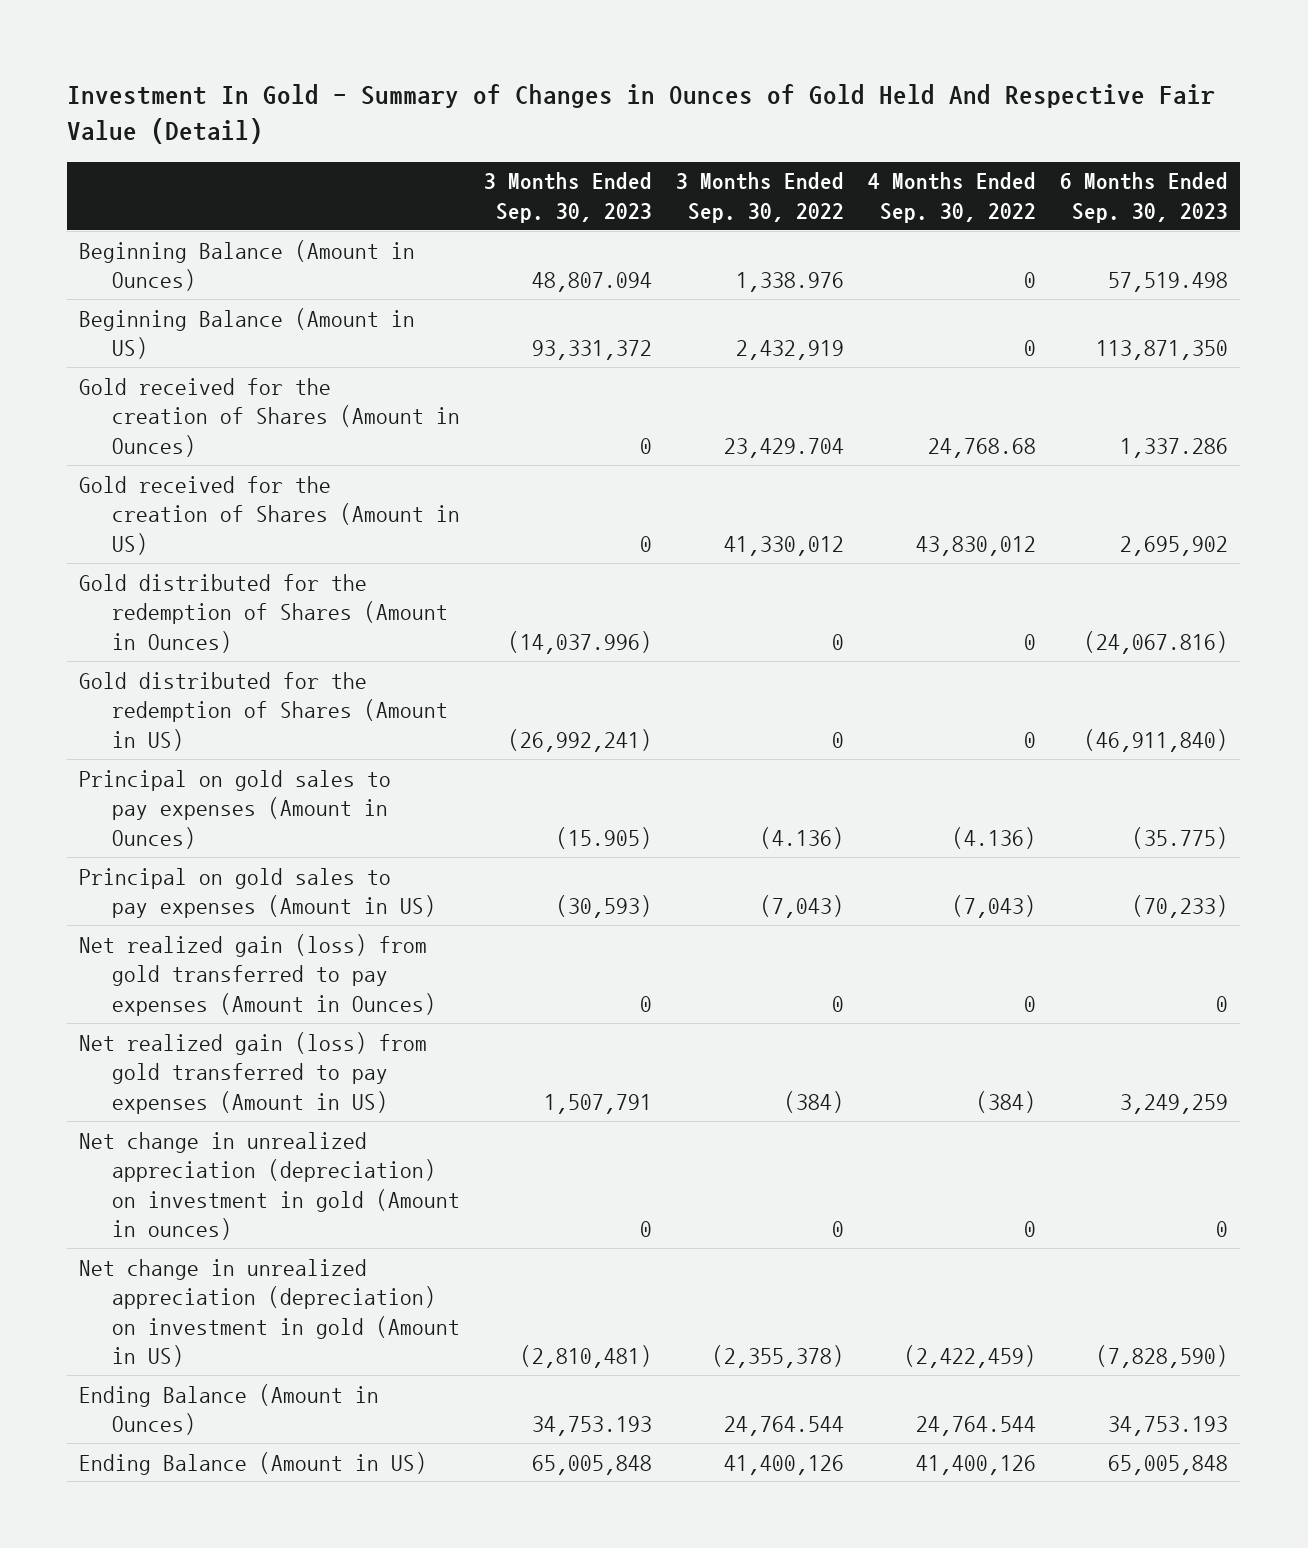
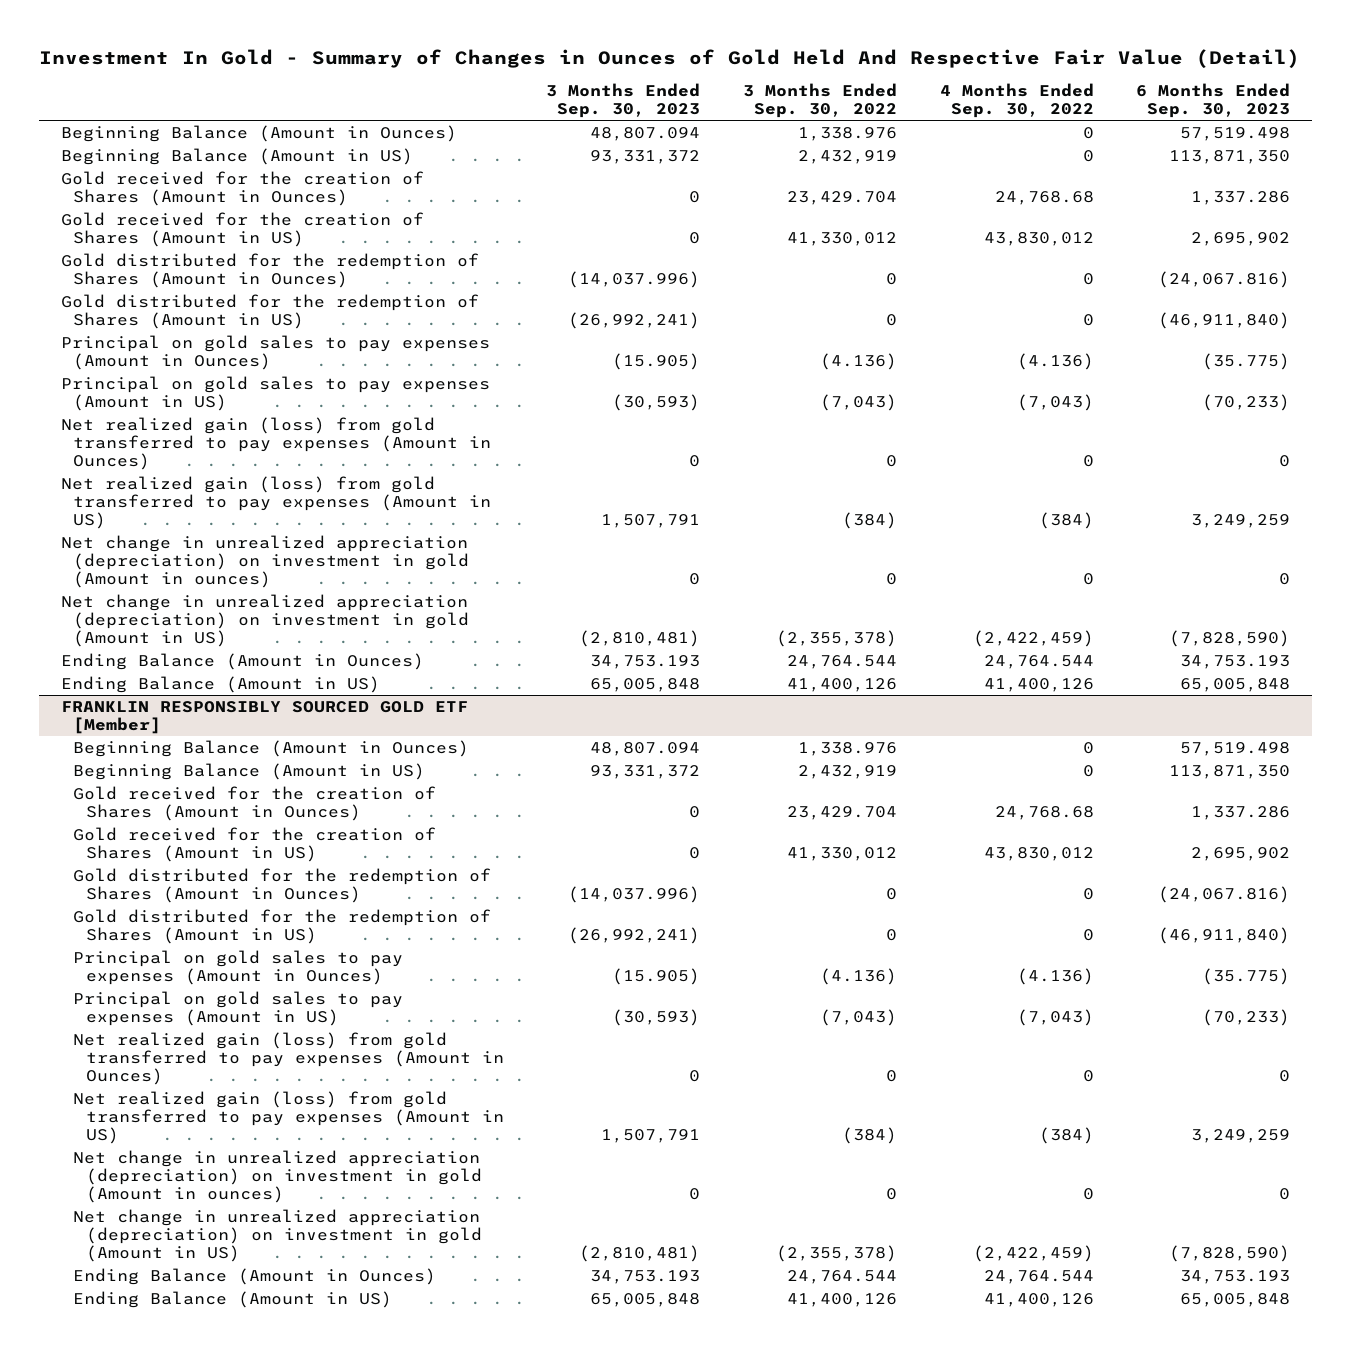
none -> [60,700,468,735] FRANKLIN RESPONSIBLY SOURCED GOLD ETF [Member]
none -> [73,739,470,757] Beginning Balance (Amount in Ounces)
none -> [73,762,426,780] Beginning Balance (Amount in US)
none -> [73,785,437,822] Gold received for the creation of Shares (Amount in Ounces)
none -> [73,826,437,863] Gold received for the creation of Shares (Amount in US)
none -> [73,867,492,904] Gold distributed for the redemption of Shares (Amount in Ounces)
none -> [73,908,492,945] Gold distributed for the redemption of Shares (Amount in US)
none -> [73,949,404,986] Principal on gold sales to pay expenses (Amount in Ounces)
none -> [73,990,404,1027] Principal on gold sales to pay expenses (Amount in US)
none -> [73,1031,504,1086] Net realized gain (loss) from gold transferred to pay expenses (Amount in Ounces)
none -> [73,1090,504,1145] Net realized gain (loss) from gold transferred to pay expenses (Amount in US)
none -> [73,1149,482,1204] Net change in unrealized appreciation (depreciation) on investment in gold (Amount in ounces)
none -> [73,1208,482,1263] Net change in unrealized appreciation (depreciation) on investment in gold (Amount in US)
none -> [73,1267,437,1285] Ending Balance (Amount in Ounces)
none -> [73,1290,393,1308] Ending Balance (Amount in US)

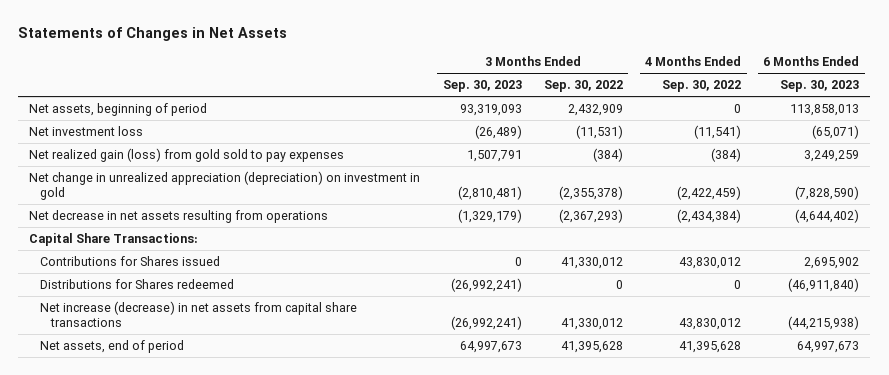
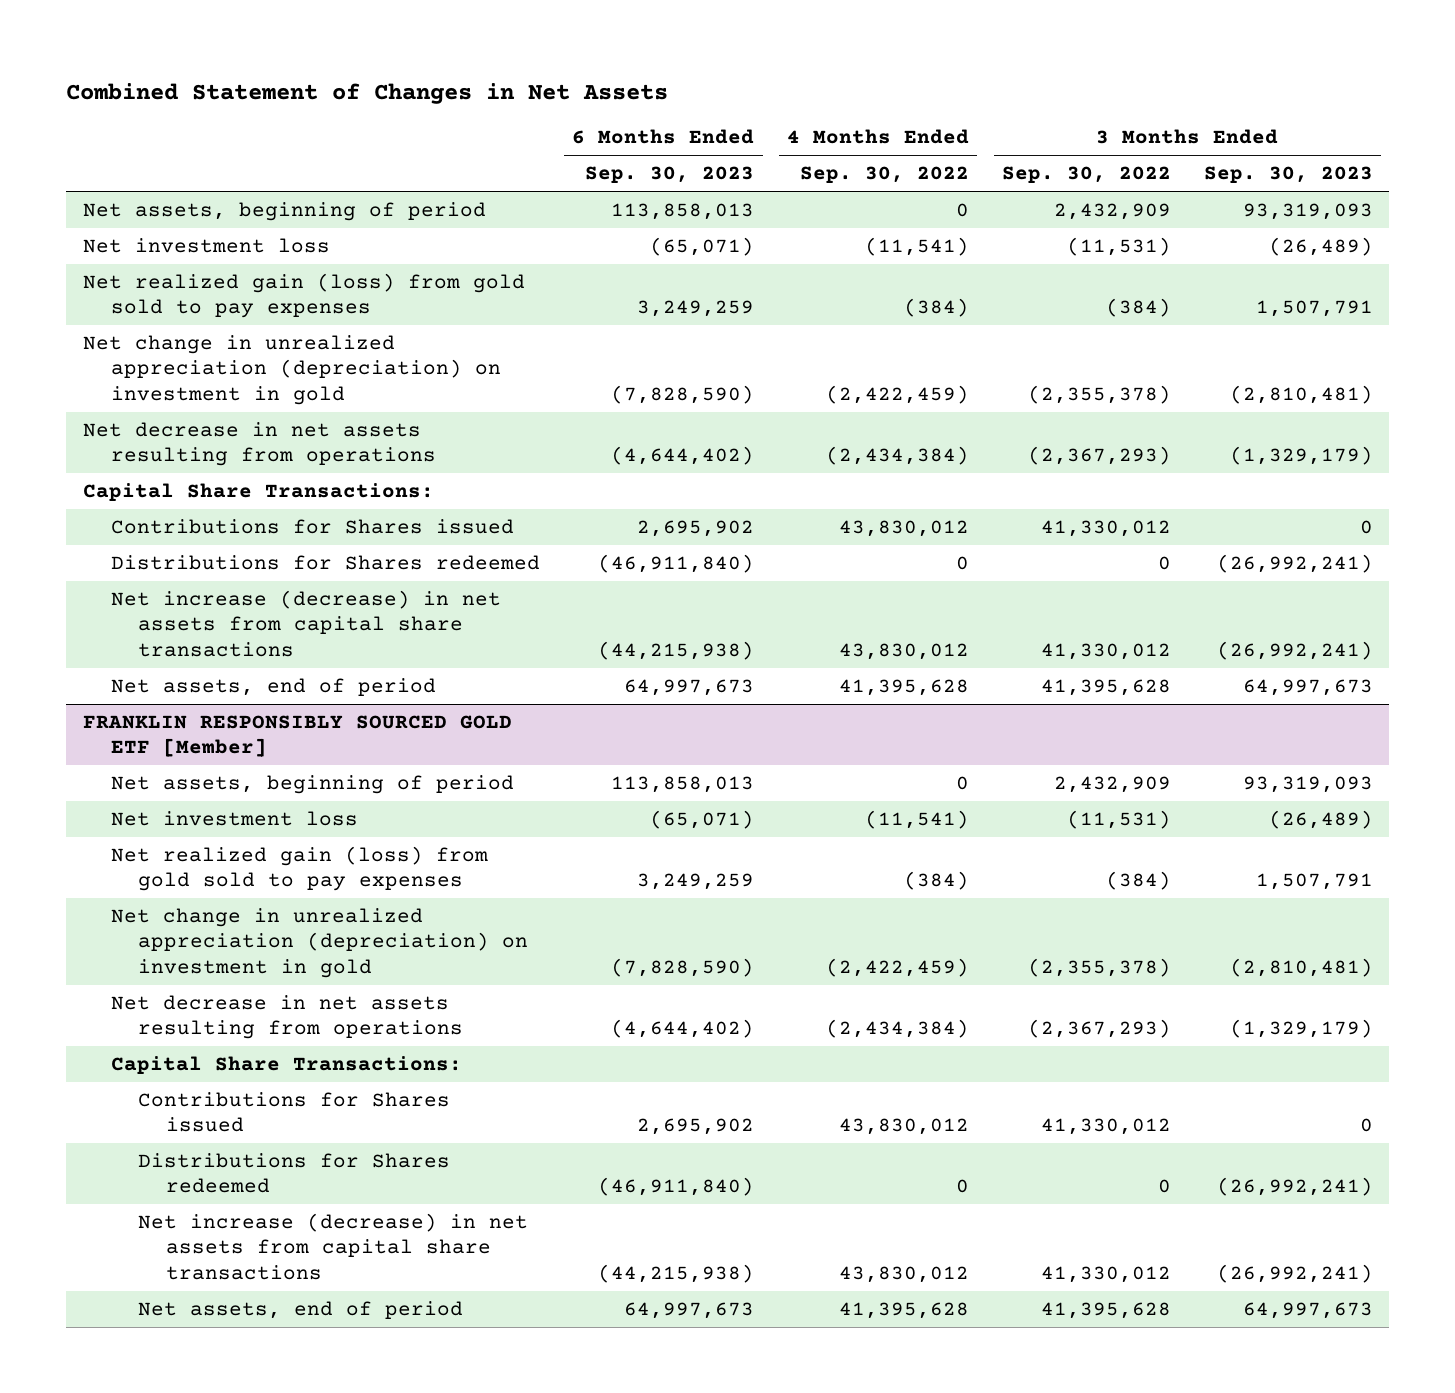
[18,26,288,41] Statements of Changes in Net Assets -> [66,82,669,104] Combined Statement of Changes in Net Assets
none -> [82,714,512,758] FRANKLIN RESPONSIBLY SOURCED GOLD ETF [Member]
none -> [110,774,514,794] Net assets, beginning of period
none -> [110,810,358,826] Net investment loss
none -> [110,845,488,892] Net realized gain (loss) from gold sold to pay expenses
none -> [110,907,529,978] Net change in unrealized appreciation (depreciation) on investment in gold
none -> [110,994,464,1040] Net decrease in net assets resulting from operations
none -> [110,1055,462,1074] Capital Share Transactions:
none -> [138,1091,451,1133] Contributions for Shares issued
none -> [138,1152,451,1194] Distributions for Shares redeemed
none -> [138,1212,529,1280] Net increase (decrease) in net assets from capital share transactions
none -> [138,1300,464,1319] Net assets, end of period

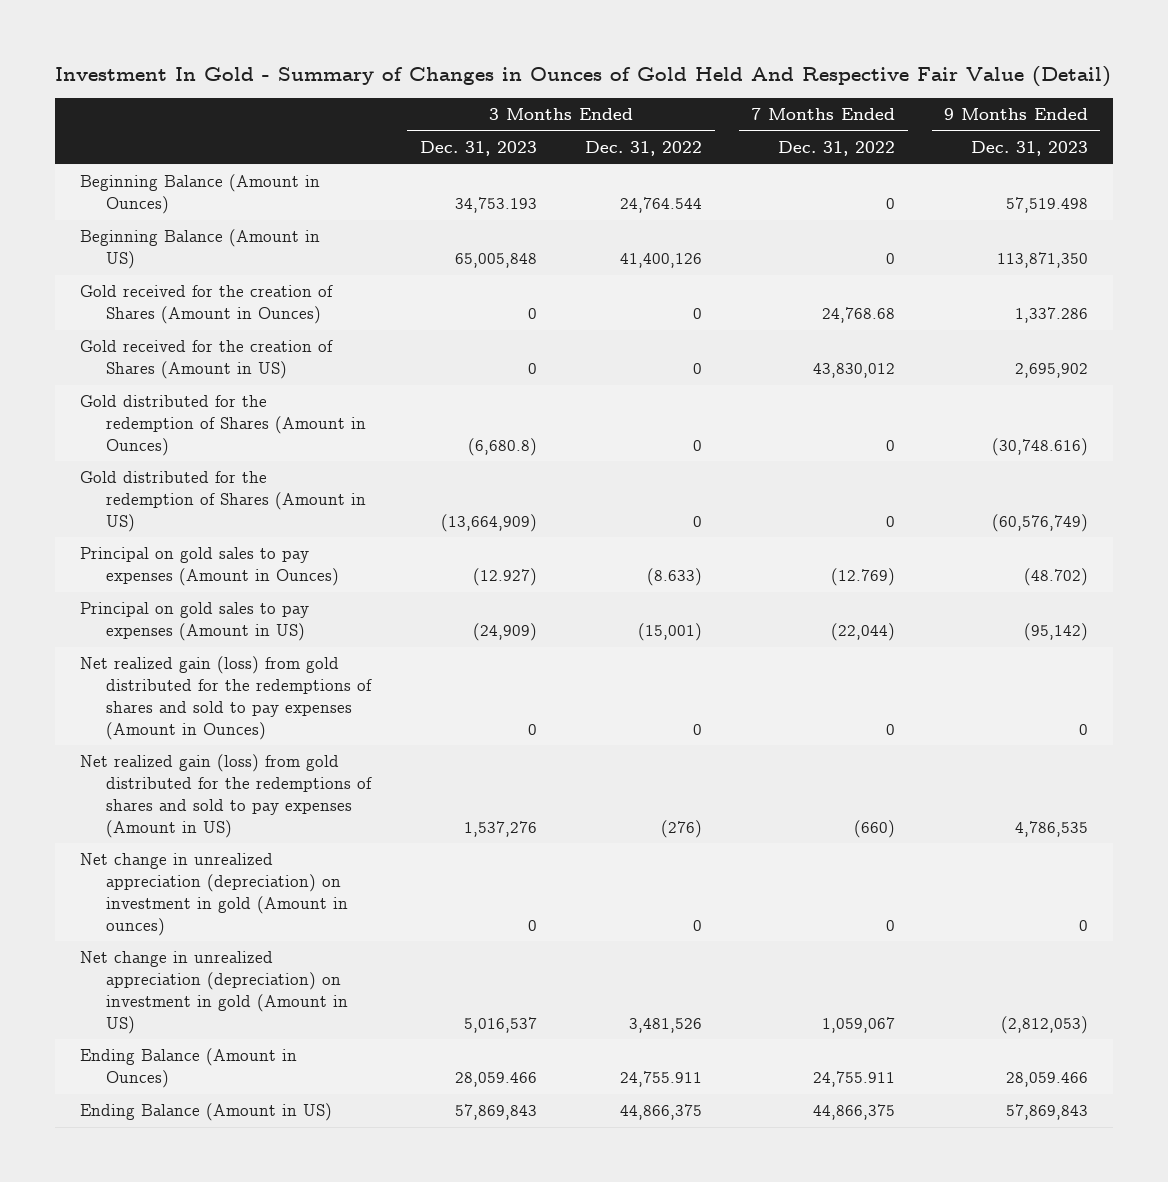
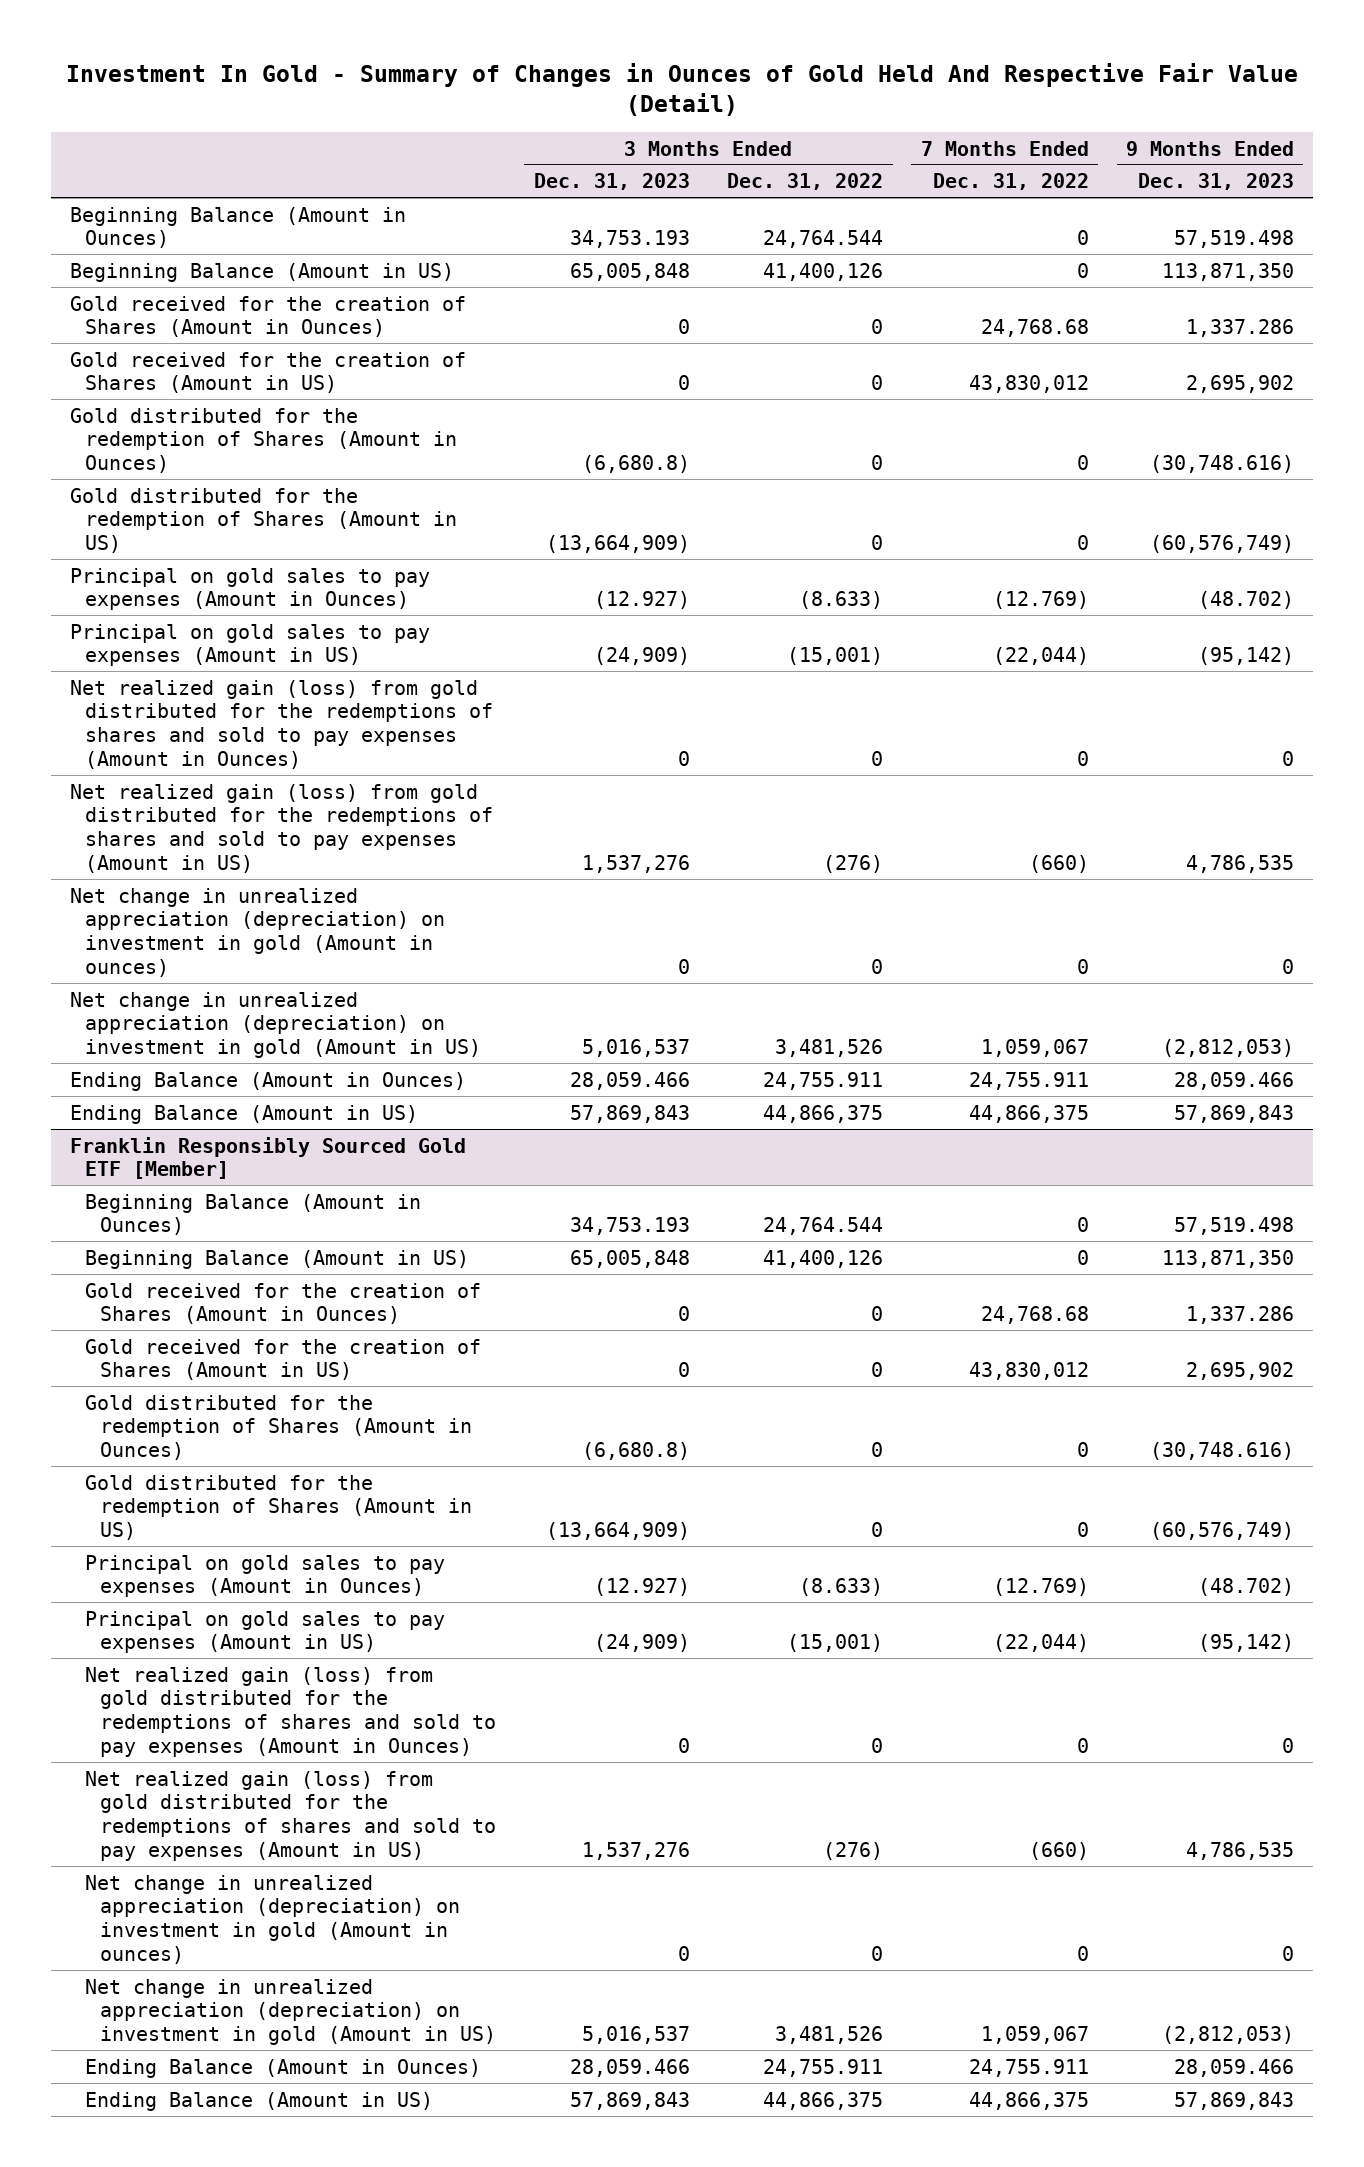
none -> [69,1136,466,1180] Franklin Responsibly Sourced Gold ETF [Member]
none -> [85,1193,422,1236] Beginning Balance (Amount in Ounces)
none -> [85,1249,470,1269] Beginning Balance (Amount in US)
none -> [85,1282,482,1325] Gold received for the creation of Shares (Amount in Ounces)
none -> [85,1338,482,1381] Gold received for the creation of Shares (Amount in US)
none -> [85,1394,473,1461] Gold distributed for the redemption of Shares (Amount in Ounces)
none -> [85,1474,473,1541] Gold distributed for the redemption of Shares (Amount in US)
none -> [85,1554,446,1598] Principal on gold sales to pay expenses (Amount in Ounces)
none -> [85,1610,446,1654] Principal on gold sales to pay expenses (Amount in US)
none -> [85,1666,497,1758] Net realized gain (loss) from gold distributed for the redemptions of shares and sold to pay expenses (Amount in Ounces)
none -> [85,1770,497,1862] Net realized gain (loss) from gold distributed for the redemptions of shares and sold to pay expenses (Amount in US)
none -> [85,1874,461,1965] Net change in unrealized appreciation (depreciation) on investment in gold (Amount in ounces)
none -> [85,1978,497,2046] Net change in unrealized appreciation (depreciation) on investment in gold (Amount in US)
none -> [85,2058,482,2078] Ending Balance (Amount in Ounces)
none -> [85,2091,434,2111] Ending Balance (Amount in US)

